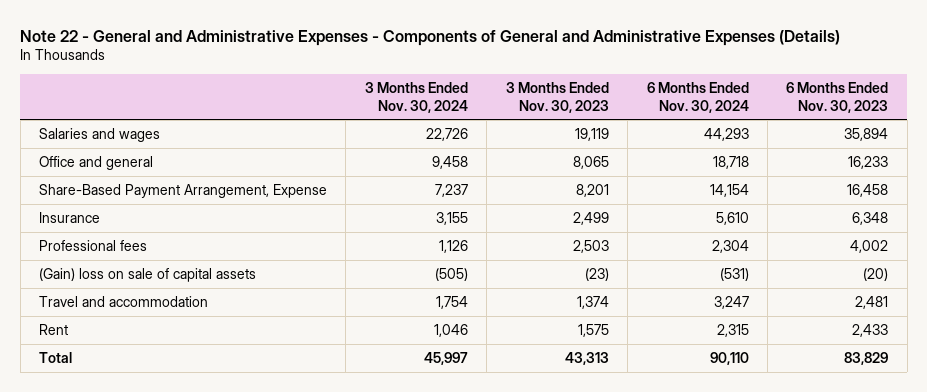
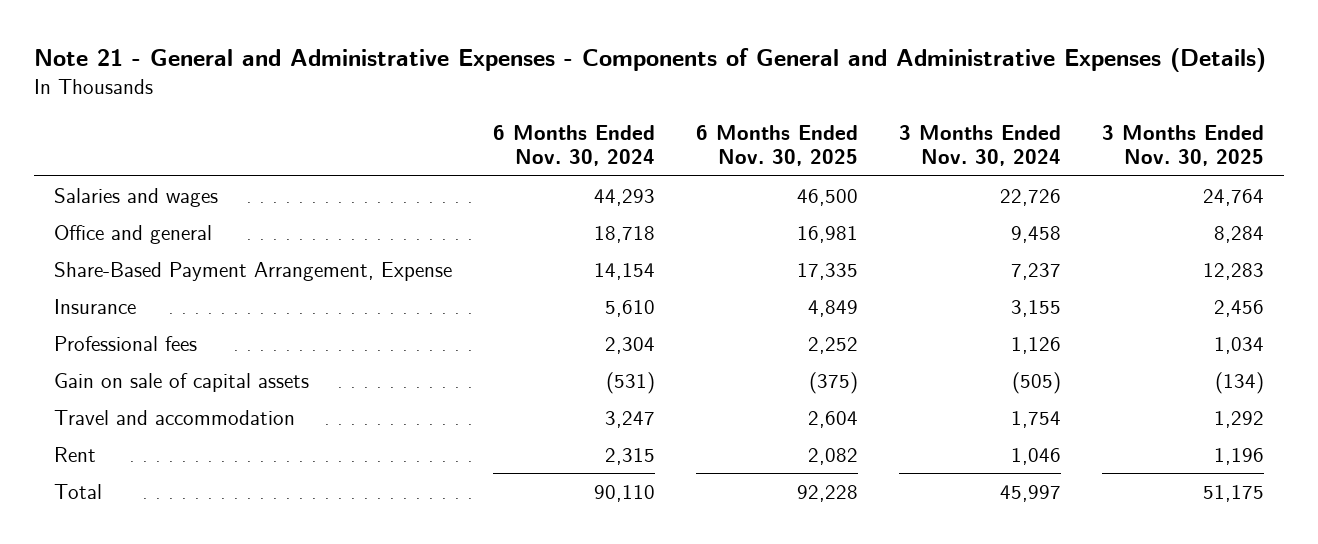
[20,29,841,46] Note 22 - General and Administrative Expenses - Components of General and Administrative Expenses (Details) -> [33,47,1266,72] Note 21 - General and Administrative Expenses - Components of General and Administrative Expenses (Details)
[505,82,609,113] 3 Months Ended Nov. 30, 2023 -> none
[786,82,889,113] 6 Months Ended Nov. 30, 2023 -> none
none -> [696,125,859,167] 6 Months Ended Nov. 30, 2025
none -> [1101,125,1264,167] 3 Months Ended Nov. 30, 2025
[39,267,257,282] (Gain) loss on sale of capital assets -> [54,372,310,392] Gain on sale of capital assets

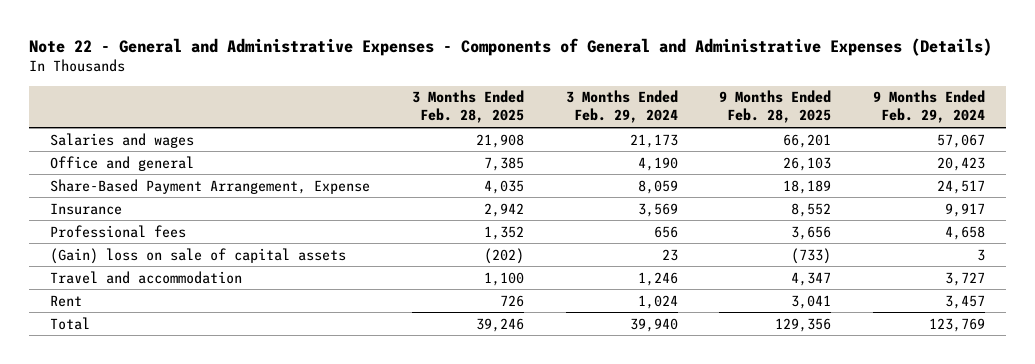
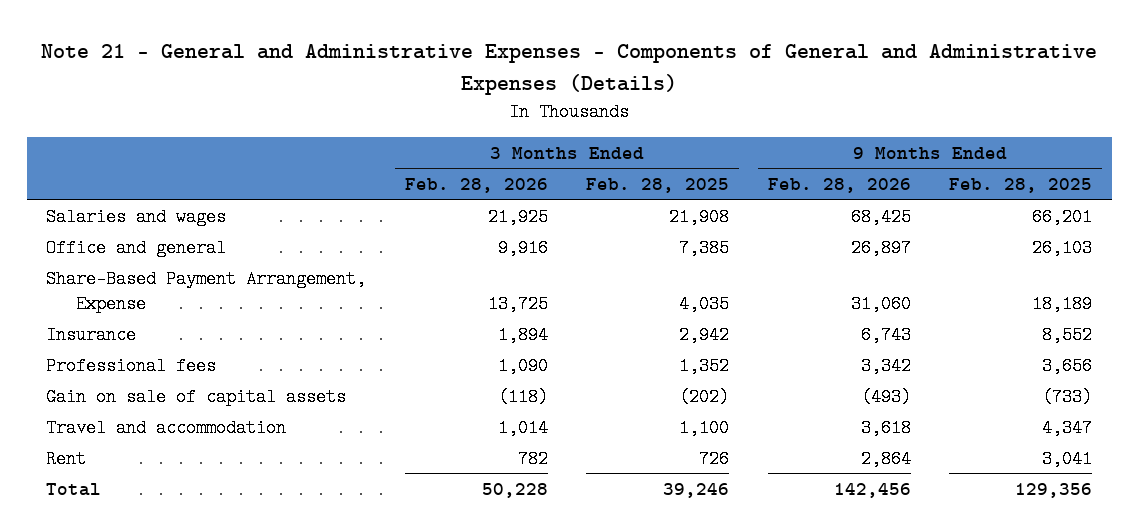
[29,37,993,56] Note 22 - General and Administrative Expenses - Components of General and Administrative Expenses (Details) -> [41,44,1098,95] Note 21 - General and Administrative Expenses - Components of General and Administrative Expenses (Details)
[565,90,678,124] 3 Months Ended Feb. 29, 2024 -> none
[873,90,986,124] 9 Months Ended Feb. 29, 2024 -> none
none -> [404,177,548,193] Feb. 28, 2026
none -> [767,177,911,193] Feb. 28, 2026
[50,247,347,264] (Gain) loss on sale of capital assets -> [46,387,347,406] Gain on sale of capital assets

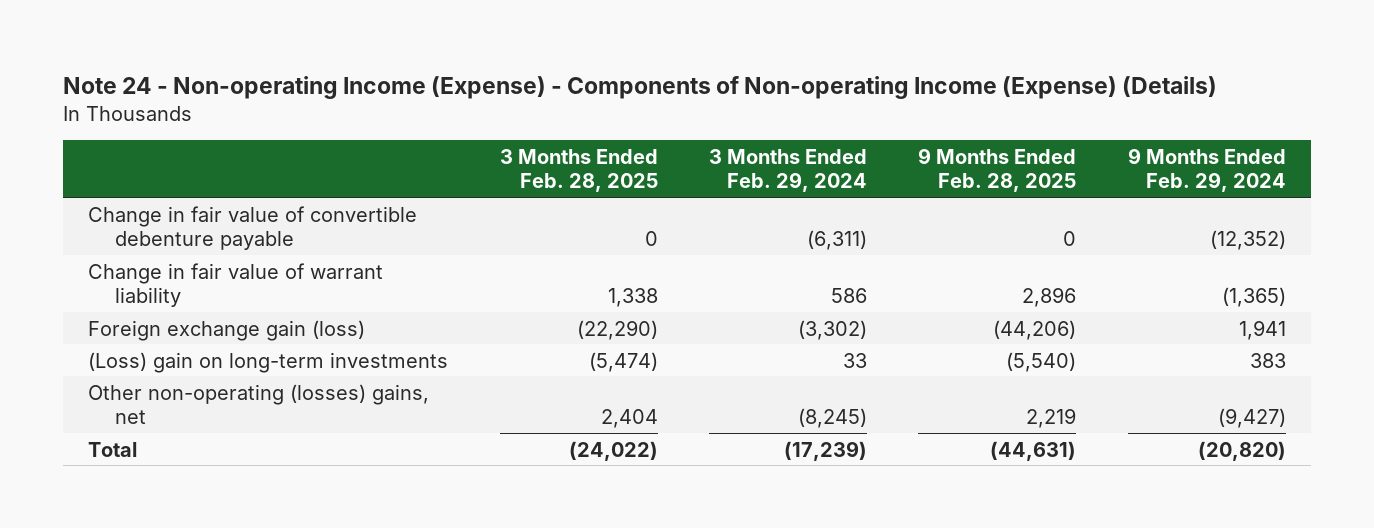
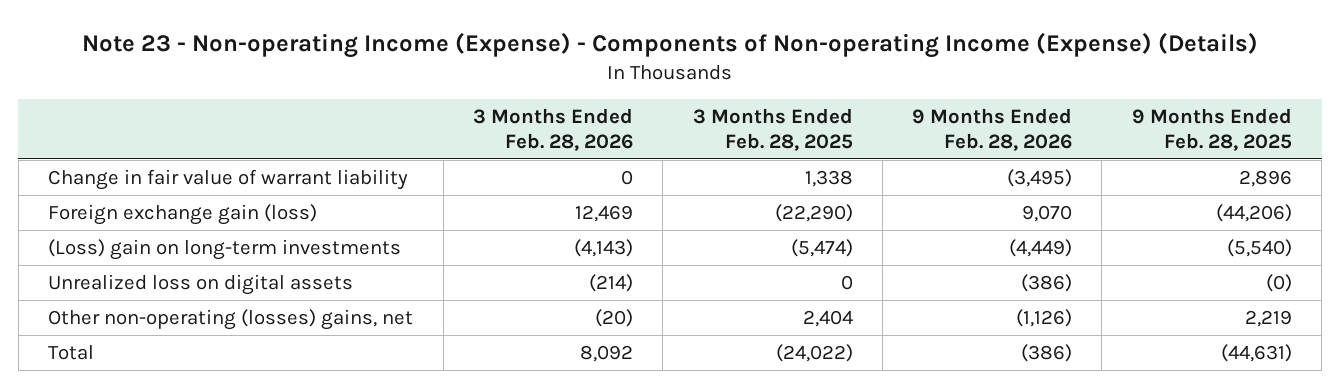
[62,75,1217,99] Note 24 - Non-operating Income (Expense) - Components of Non-operating Income (Expense) (Details) -> [82,31,1259,58] Note 23 - Non-operating Income (Expense) - Components of Non-operating Income (Expense) (Details)
[709,148,868,193] 3 Months Ended Feb. 29, 2024 -> none
[1127,147,1286,193] 9 Months Ended Feb. 29, 2024 -> none
none -> [472,108,633,151] 3 Months Ended Feb. 28, 2026
none -> [912,108,1073,151] 9 Months Ended Feb. 28, 2026
[88,205,418,250] Change in fair value of convertible debenture payable -> none
none -> [48,273,354,295] Unrealized loss on digital assets

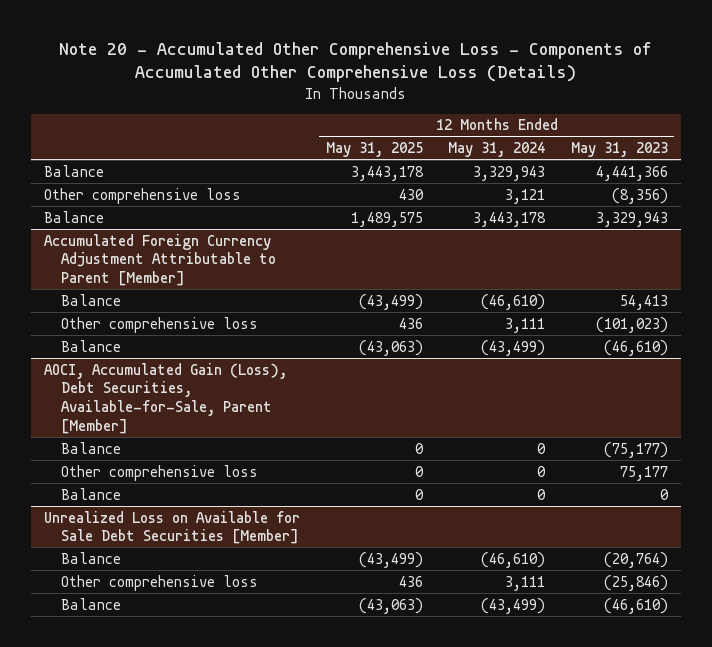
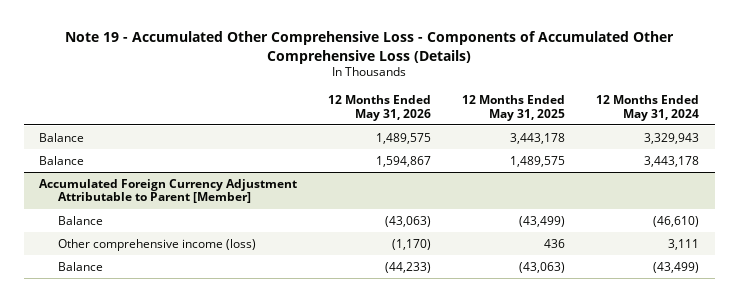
[58,41,652,83] Note 20 - Accumulated Other Comprehensive Loss - Components of Accumulated Other Comprehensive Loss (Details) -> [65,31,675,64] Note 19 - Accumulated Other Comprehensive Loss - Components of Accumulated Other Comprehensive Loss (Details)
[570,142,668,158] May 31, 2023 -> none
none -> [328,94,432,121] 12 Months Ended May 31, 2026
[43,187,241,204] Other comprehensive loss -> none
[61,339,122,352] Balance -> none
[43,362,287,434] AOCI, Accumulated Gain (Loss), Debt Securities, Available-for-Sale, Parent [Member] -> none
[61,441,122,454] Balance -> none
[61,464,259,481] Other comprehensive loss -> none
[61,487,122,500] Balance -> none
[43,510,300,545] Unrealized Loss on Available for Sale Debt Securities [Member] -> none
[61,551,122,564] Balance -> none
[61,574,259,591] Other comprehensive loss -> none
[61,316,259,333] Other comprehensive loss -> [57,238,256,251] Other comprehensive income (loss)

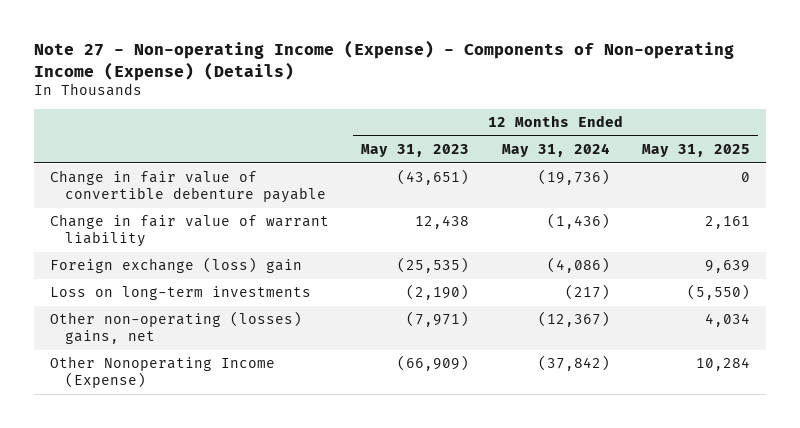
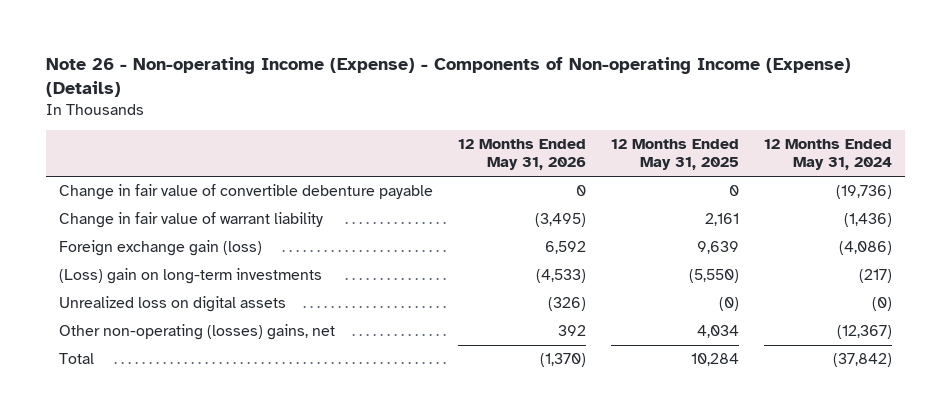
[33,40,734,81] Note 27 - Non-operating Income (Expense) - Components of Non-operating Income (Expense) (Details) -> [46,57,852,97] Note 26 - Non-operating Income (Expense) - Components of Non-operating Income (Expense) (Details)
[361,144,470,158] May 31, 2023 -> none
none -> [458,139,587,171] 12 Months Ended May 31, 2026
[50,257,303,274] Foreign exchange (loss) gain -> [59,240,263,257] Foreign exchange gain (loss)
[50,286,312,301] Loss on long-term investments -> [59,268,323,285] (Loss) gain on long-term investments
none -> [59,296,287,313] Unrealized loss on digital assets
[50,356,276,389] Other Nonoperating Income (Expense) -> [59,353,95,365] Total

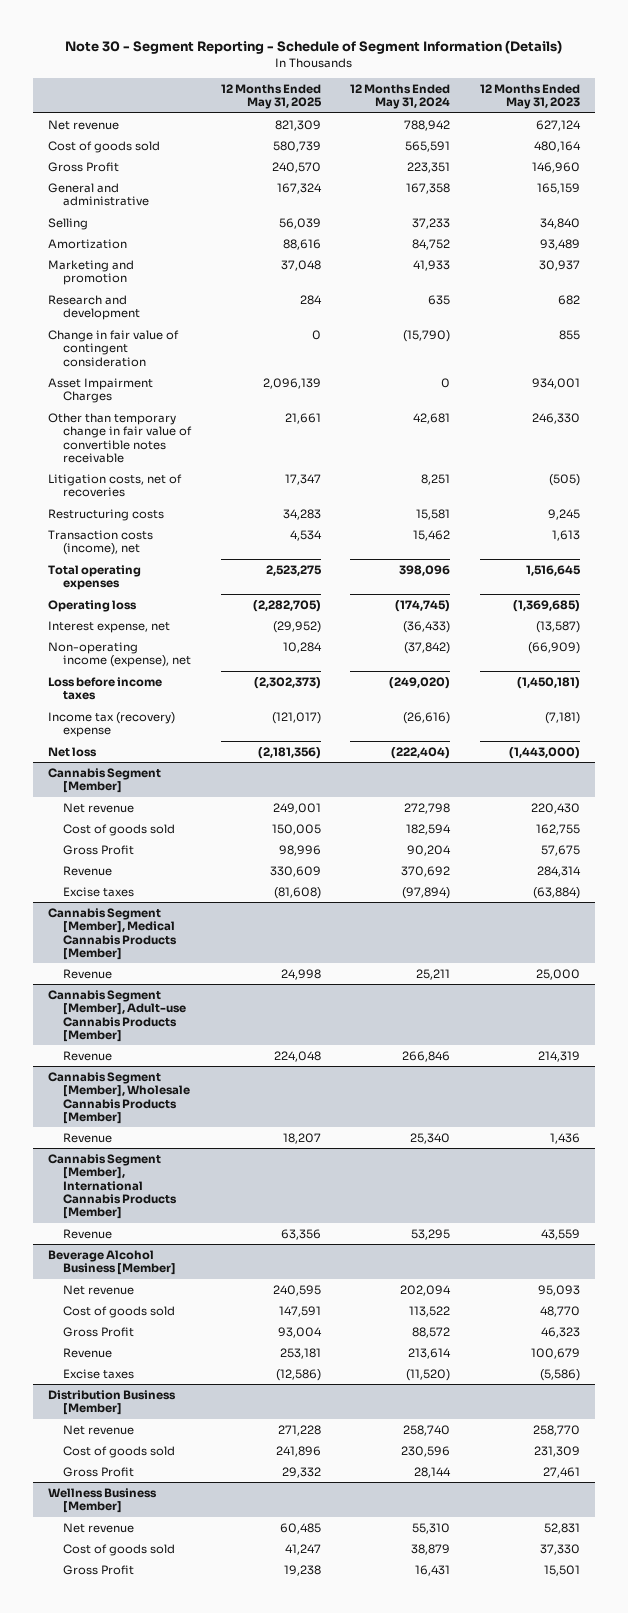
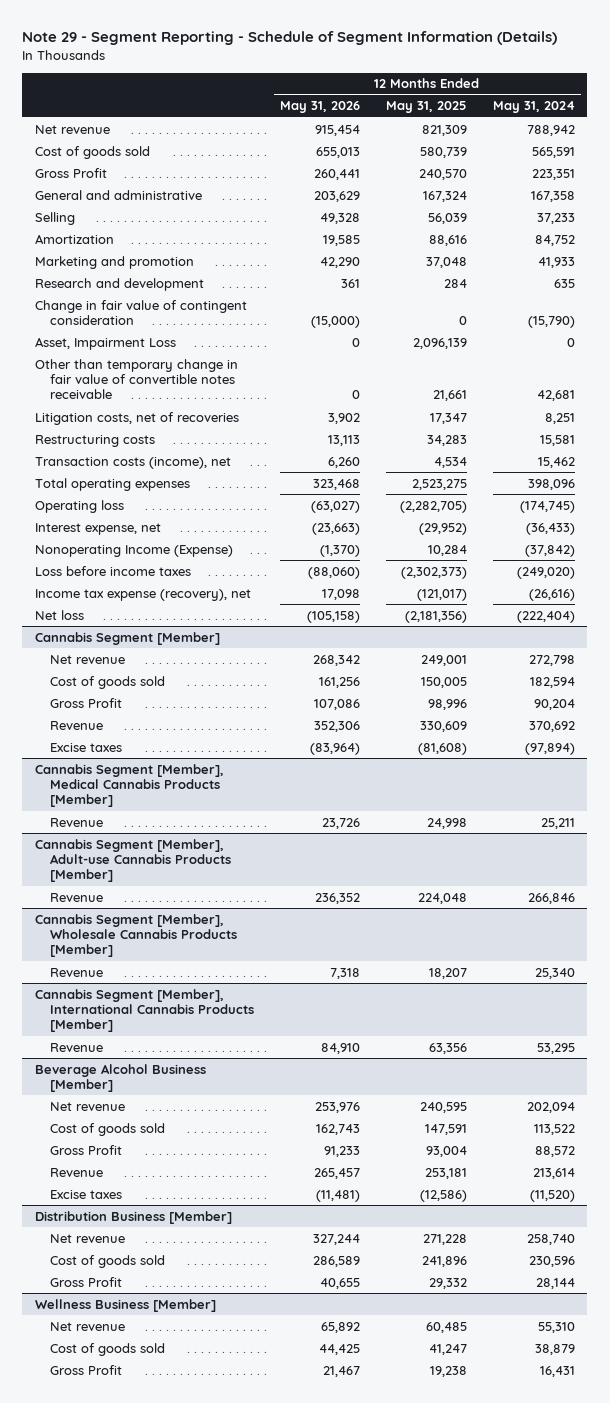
[64,40,562,55] Note 30 - Segment Reporting - Schedule of Segment Information (Details) -> [22,31,558,46] Note 29 - Segment Reporting - Schedule of Segment Information (Details)
[479,83,580,110] 12 Months Ended May 31, 2023 -> none
none -> [280,101,361,114] May 31, 2026
[48,377,154,404] Asset Impairment Charges -> [34,336,176,350] Asset, Impairment Loss
[48,641,192,668] Non-operating income (expense), net -> [34,544,233,557] Nonoperating Income (Expense)
[48,711,176,738] Income tax (recovery) expense -> [34,588,251,601] Income tax expense (recovery), net

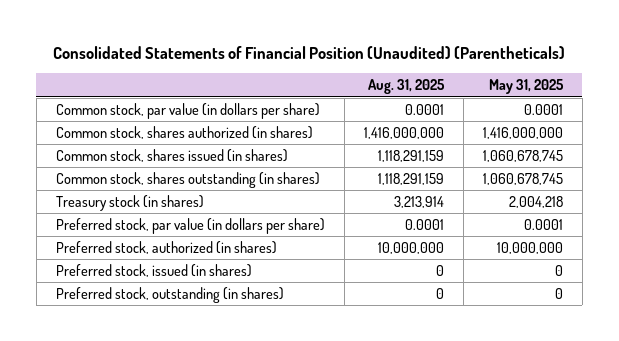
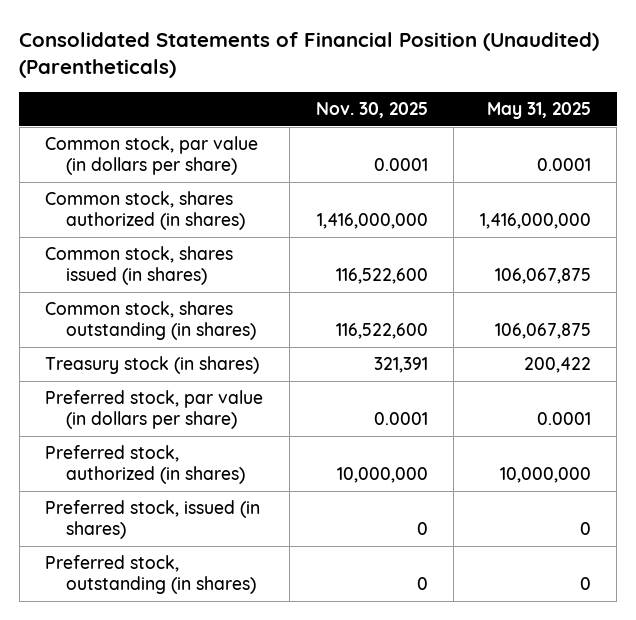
[367,79,445,95] Aug. 31, 2025 -> none
none -> [315,102,428,119] Nov. 30, 2025
[482,149,563,162] 1,060,678,745 -> [494,268,591,285] 106,067,875
[482,172,563,185] 1,060,678,745 -> [494,323,591,340] 106,067,875
[508,195,563,208] 2,004,218 -> [523,357,591,374] 200,422

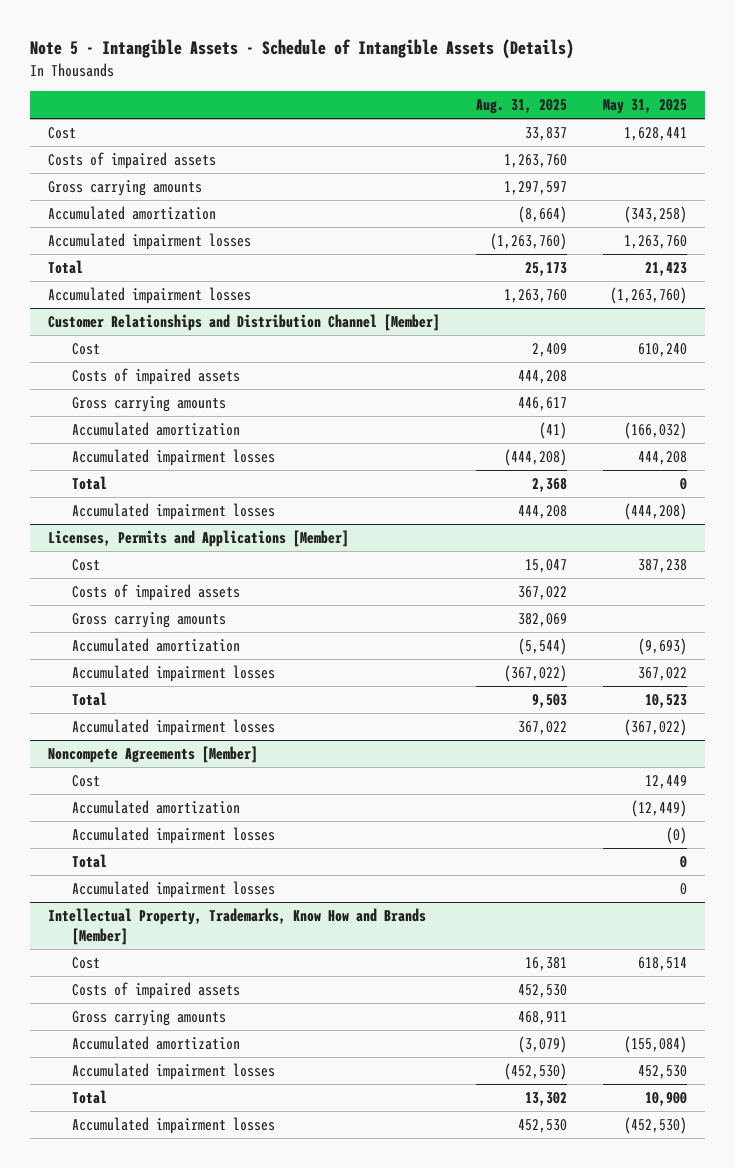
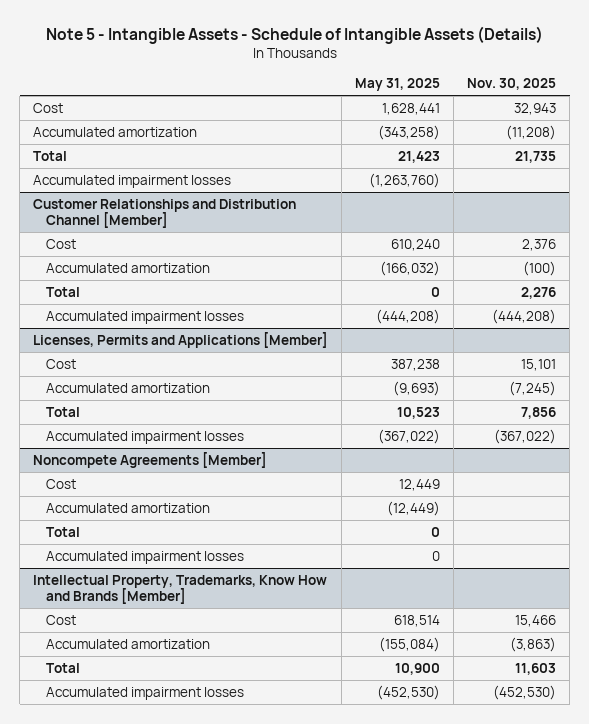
[475,99,567,115] Aug. 31, 2025 -> none
none -> [467,78,557,91] Nov. 30, 2025
[47,151,216,169] Costs of impaired assets -> none
[47,179,202,196] Gross carrying amounts -> none
[47,232,251,250] Accumulated impairment losses -> none
[71,367,240,385] Costs of impaired assets -> none
[71,395,226,412] Gross carrying amounts -> none
[71,448,275,466] Accumulated impairment losses -> none
[71,583,240,601] Costs of impaired assets -> none
[71,611,226,628] Gross carrying amounts -> none
[71,664,275,682] Accumulated impairment losses -> none
[71,826,275,844] Accumulated impairment losses -> none
[71,981,240,999] Costs of impaired assets -> none
[71,1009,226,1026] Gross carrying amounts -> none
[71,1062,275,1080] Accumulated impairment losses -> none

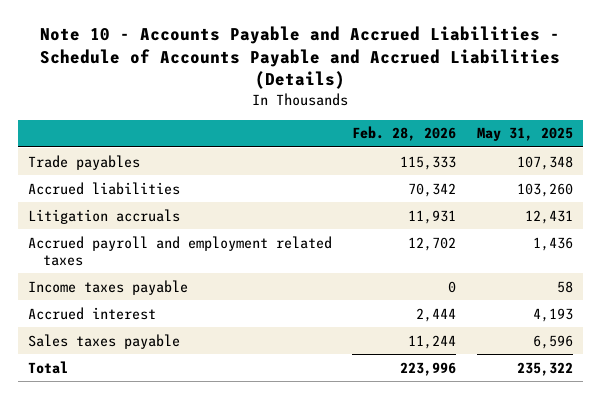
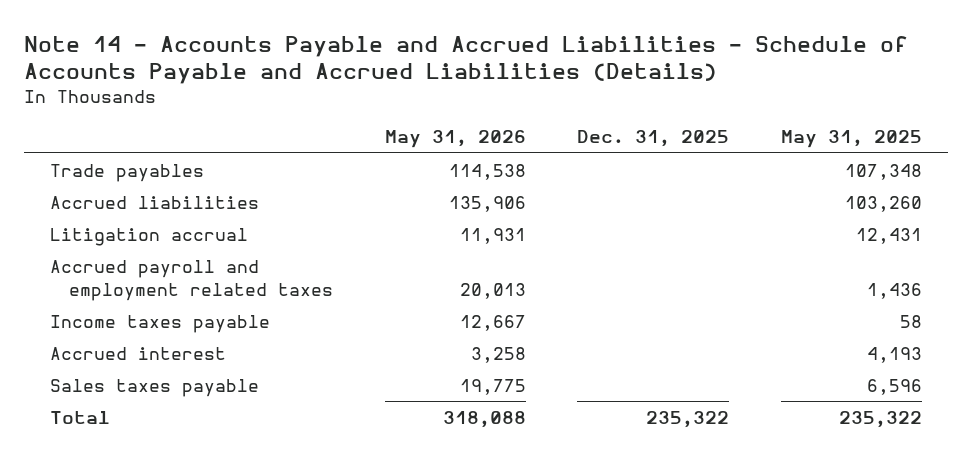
[40,26,561,90] Note 10 - Accounts Payable and Accrued Liabilities - Schedule of Accounts Payable and Accrued Liabilities (Details) -> [24,35,909,85] Note 14 - Accounts Payable and Accrued Liabilities - Schedule of Accounts Payable and Accrued Liabilities (Details)
[352,126,457,142] Feb. 28, 2026 -> none
none -> [384,130,526,149] May 31, 2026
none -> [577,130,730,148] Dec. 31, 2025
[27,208,180,224] Litigation accruals -> [50,227,249,246] Litigation accrual

